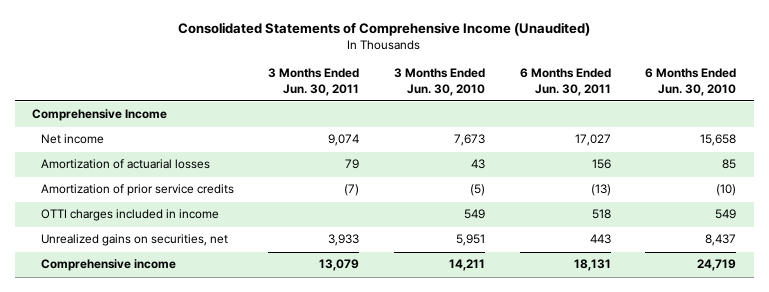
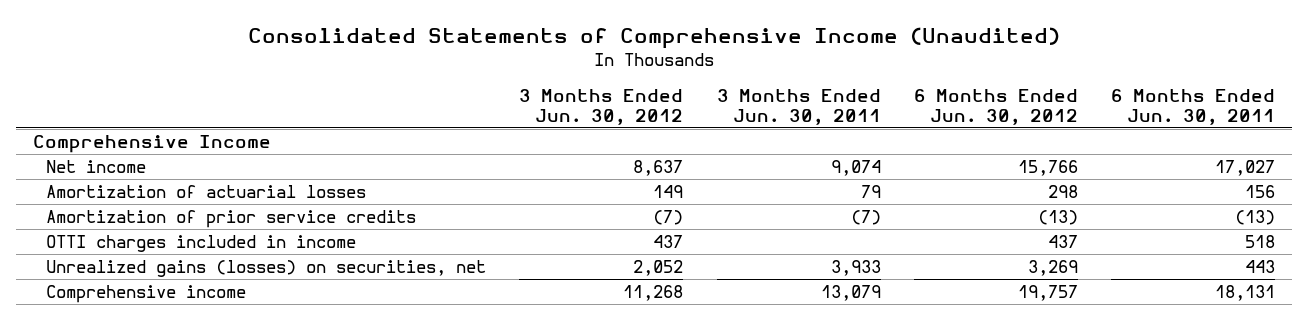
[394,68,486,96] 3 Months Ended Jun. 30, 2010 -> none
[645,68,737,96] 6 Months Ended Jun. 30, 2010 -> none
none -> [519,89,684,126] 3 Months Ended Jun. 30, 2012
none -> [913,89,1078,126] 6 Months Ended Jun. 30, 2012
[40,234,228,247] Unrealized gains on securities, net -> [45,259,486,277] Unrealized gains (losses) on securities, net

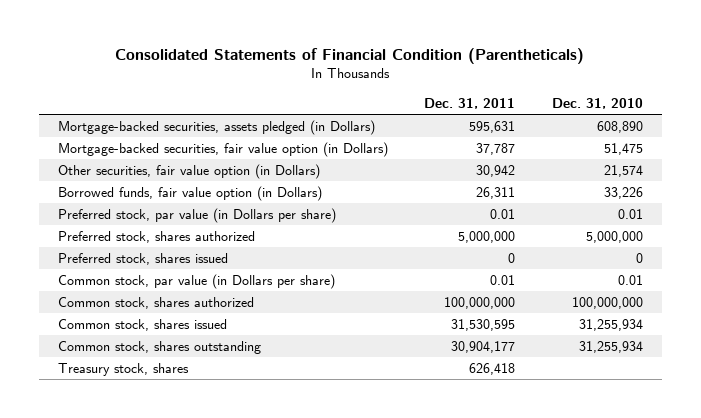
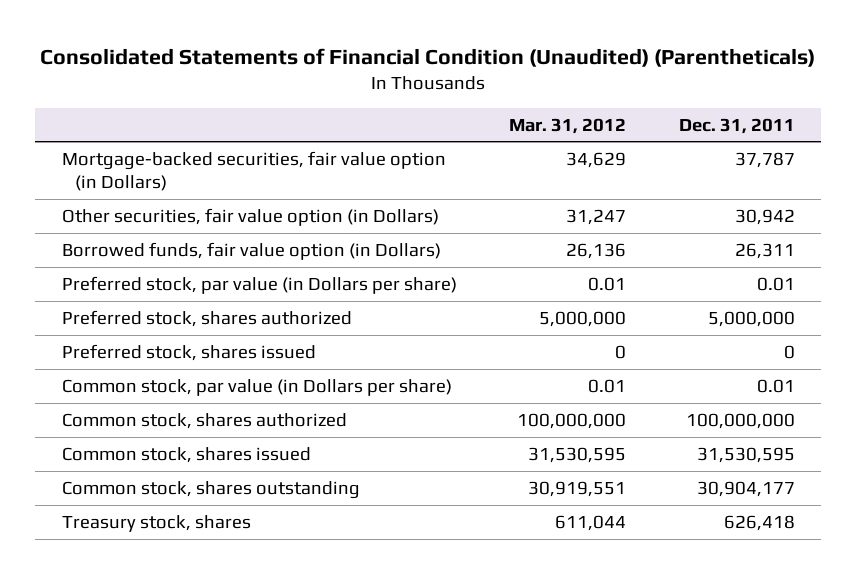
[115,48,585,65] Consolidated Statements of Financial Condition (Parentheticals) -> [40,48,816,68] Consolidated Statements of Financial Condition (Unaudited) (Parentheticals)
[552,97,644,109] Dec. 31, 2010 -> none
none -> [509,117,627,134] Mar. 31, 2012
[57,119,375,135] Mortgage-backed securities, assets pledged (in Dollars) -> none

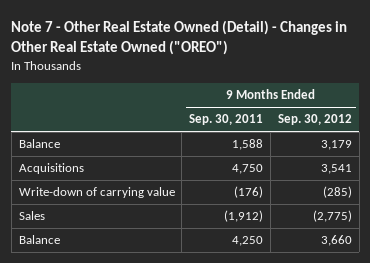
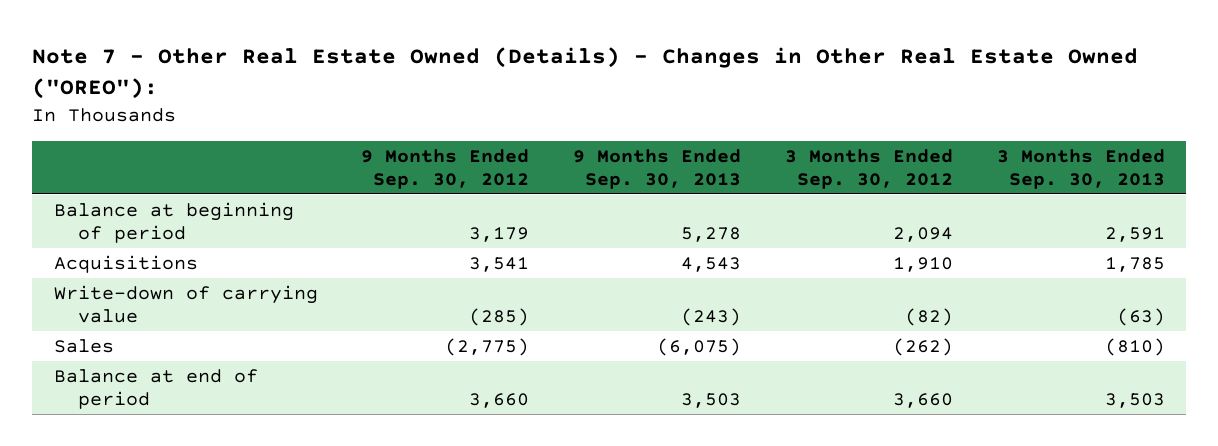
[11,19,348,56] Note 7 - Other Real Estate Owned (Detail) - Changes in Other Real Estate Owned ("OREO") -> [31,46,1138,99] Note 7 - Other Real Estate Owned (Details) - Changes in Other Real Estate Owned ("OREO"):
[189,114,264,126] Sep. 30, 2011 -> none
none -> [573,148,742,189] 9 Months Ended Sep. 30, 2013
none -> [784,148,953,189] 3 Months Ended Sep. 30, 2012
none -> [996,148,1165,189] 3 Months Ended Sep. 30, 2013
[18,139,60,149] Balance -> [53,201,294,244] Balance at beginning of period
[18,235,60,245] Balance -> [53,368,258,410] Balance at end of period

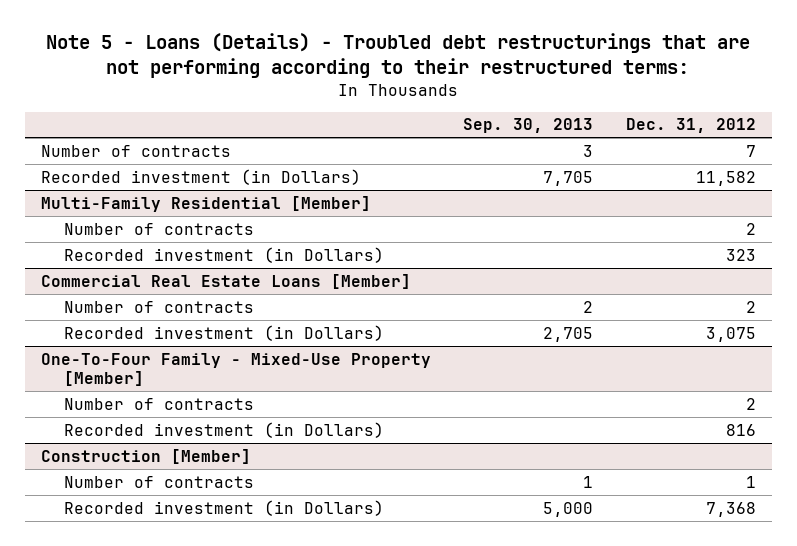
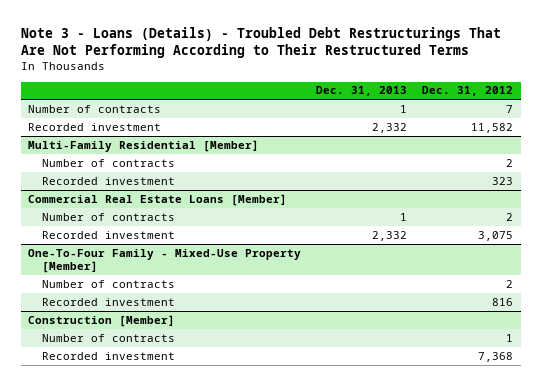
[46,33,751,79] Note 5 - Loans (Details) - Troubled debt restructurings that are not performing according to their restructured terms: -> [20,26,501,59] Note 3 - Loans (Details) - Troubled Debt Restructurings That Are Not Performing According to Their Restructured Terms
[463,118,594,134] Sep. 30, 2013 -> none
none -> [316,86,408,97] Dec. 31, 2013
[40,168,361,185] Recorded investment (in Dollars) -> [28,122,162,131] Recorded investment
[64,246,385,263] Recorded investment (in Dollars) -> [42,176,176,185] Recorded investment
[64,324,385,341] Recorded investment (in Dollars) -> [42,230,176,239] Recorded investment
[64,421,385,438] Recorded investment (in Dollars) -> [42,297,176,306] Recorded investment
[64,499,385,516] Recorded investment (in Dollars) -> [42,351,176,360] Recorded investment

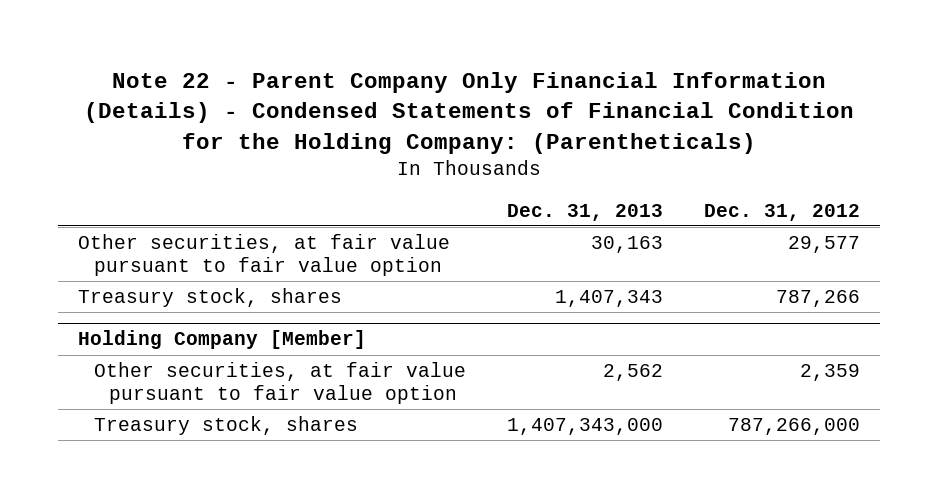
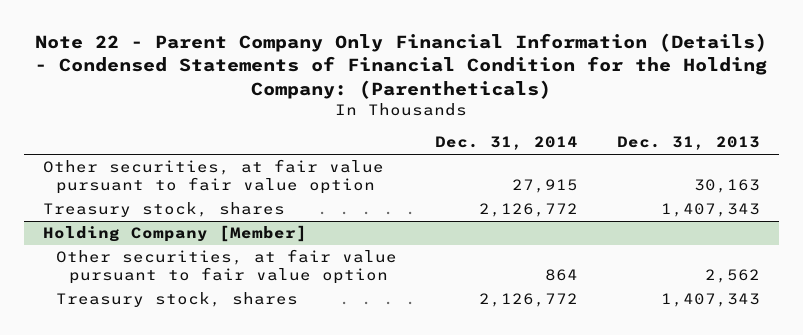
[703,203,860,221] Dec. 31, 2012 -> none
none -> [435,136,579,151] Dec. 31, 2014
[506,418,663,436] 1,407,343,000 -> [660,293,760,308] 1,407,343

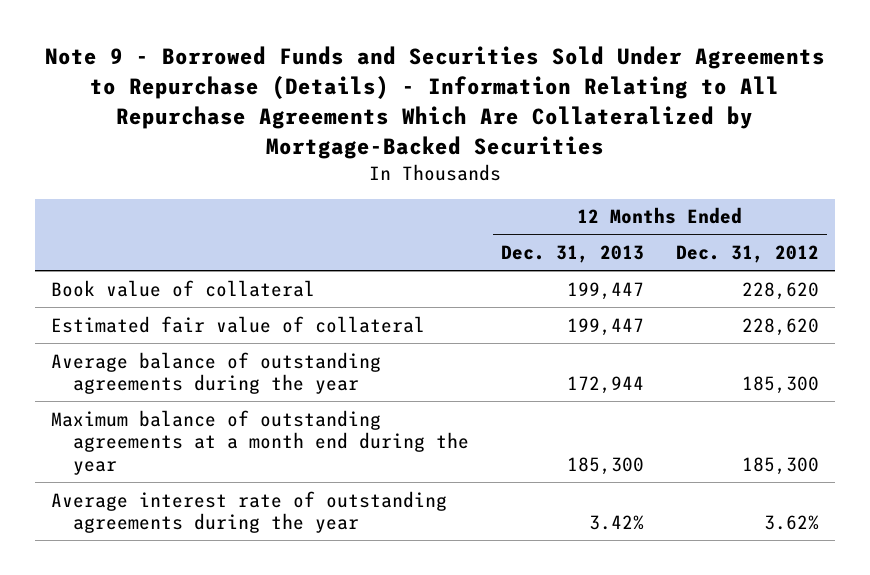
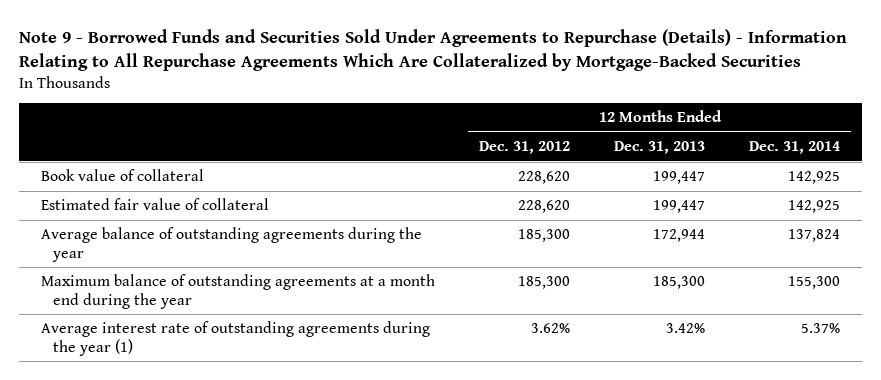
none -> [749,141,841,155] Dec. 31, 2014
[50,490,447,534] Average interest rate of outstanding agreements during the year -> [40,321,430,356] Average interest rate of outstanding agreements during the year (1)

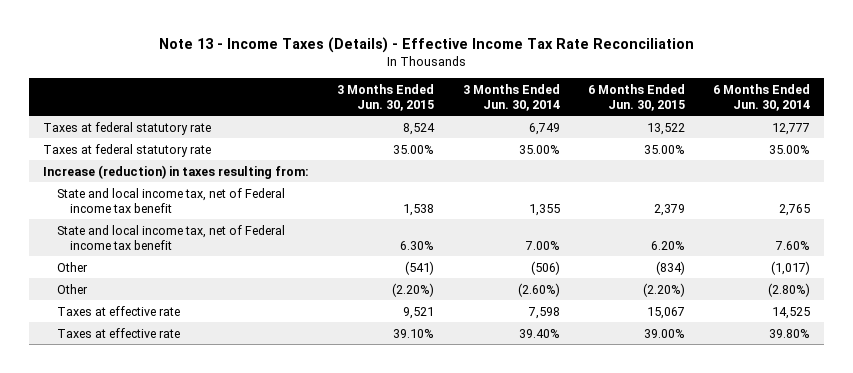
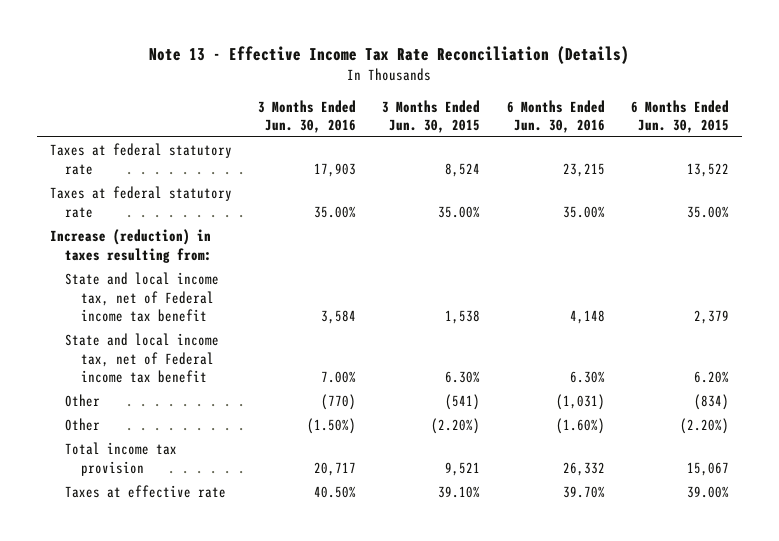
[158,36,694,53] Note 13 - Income Taxes (Details) - Effective Income Tax Rate Reconciliation -> [149,45,630,64] Note 13 - Effective Income Tax Rate Reconciliation (Details)
[462,83,560,111] 3 Months Ended Jun. 30, 2014 -> none
[712,83,810,111] 6 Months Ended Jun. 30, 2014 -> none
none -> [258,99,357,133] 3 Months Ended Jun. 30, 2016
none -> [506,99,605,133] 6 Months Ended Jun. 30, 2016
[56,305,180,316] Taxes at effective rate -> [65,442,178,476] Total income tax provision

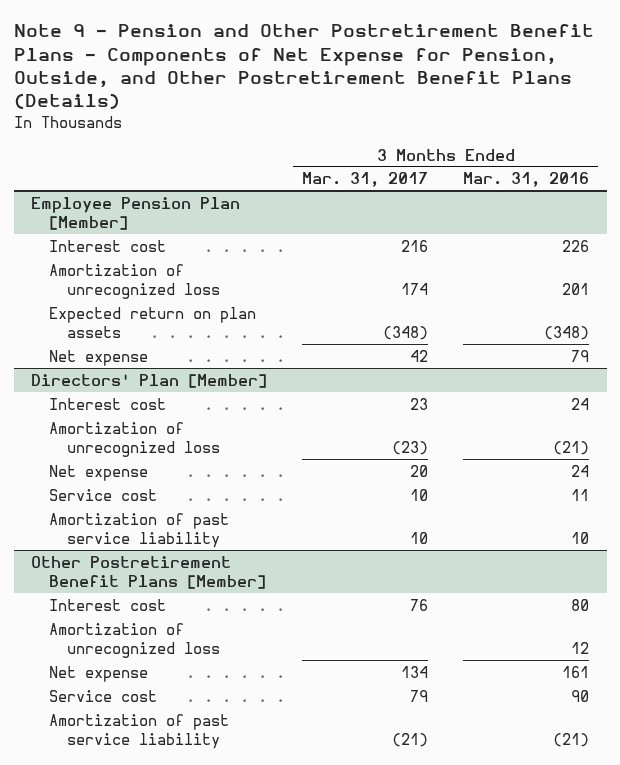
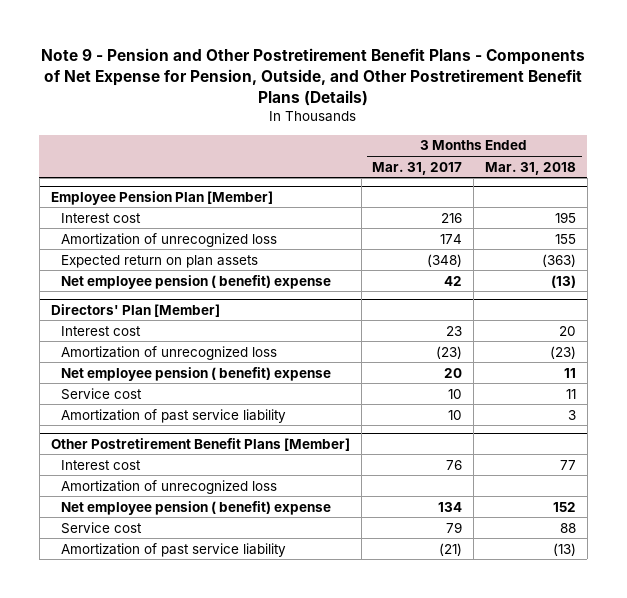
[463,172,590,188] Mar. 31, 2016 -> none
none -> [484,161,576,175] Mar. 31, 2018
[49,349,149,366] Net expense -> [60,274,331,289] Net employee pension ( benefit) expense
[49,464,149,481] Net expense -> [60,366,331,381] Net employee pension ( benefit) expense
[49,665,149,682] Net expense -> [60,500,331,515] Net employee pension ( benefit) expense

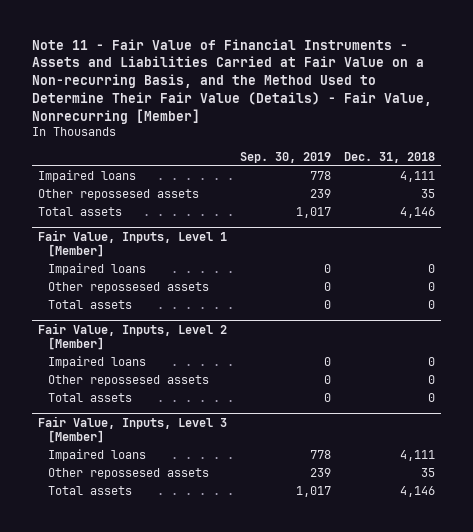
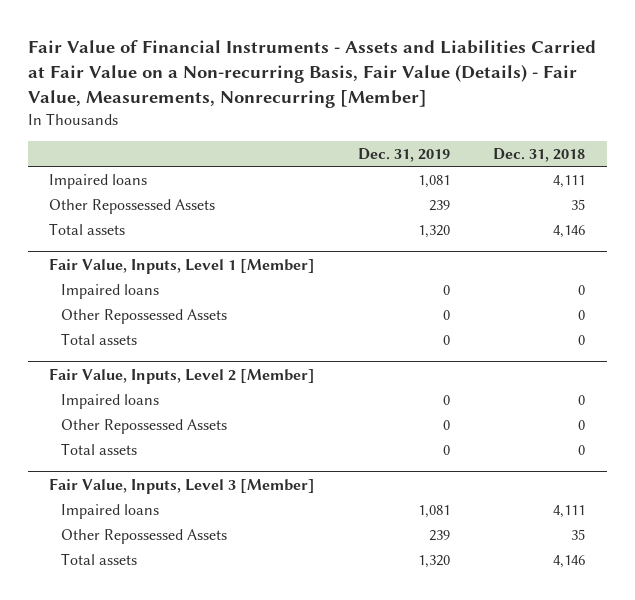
[31,38,432,124] Note 11 - Fair Value of Financial Instruments - Assets and Liabilities Carried at Fair Value on a Non-recurring Basis, and the Method Used to Determine Their Fair Value (Details) - Fair Value, Nonrecurring [Member] -> [27,39,596,109] Fair Value of Financial Instruments - Assets and Liabilities Carried at Fair Value on a Non-recurring Basis, Fair Value (Details) - Fair Value, Measurements, Nonrecurring [Member]
[239,151,331,163] Sep. 30, 2019 -> none
none -> [358,148,451,163] Dec. 31, 2019
[38,189,200,201] Other repossesed assets -> [49,198,216,214] Other Repossessed Assets
[48,282,210,294] Other repossesed assets -> [61,308,228,324] Other Repossessed Assets
[48,375,210,387] Other repossesed assets -> [61,418,228,434] Other Repossessed Assets
[48,468,210,480] Other repossesed assets -> [61,528,228,544] Other Repossessed Assets

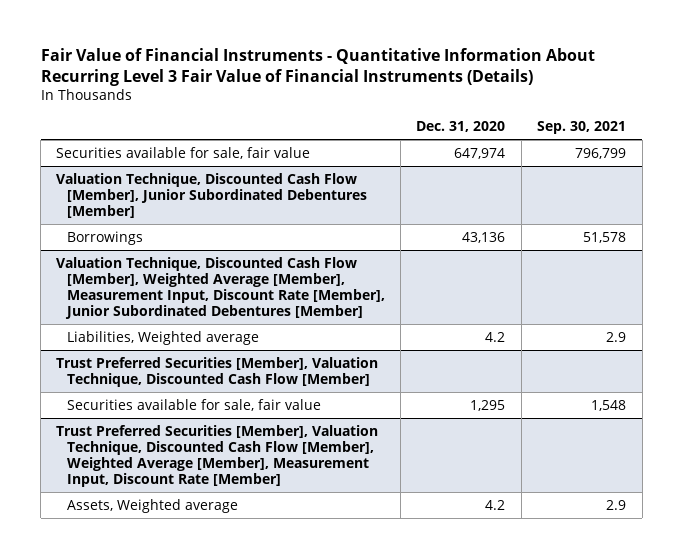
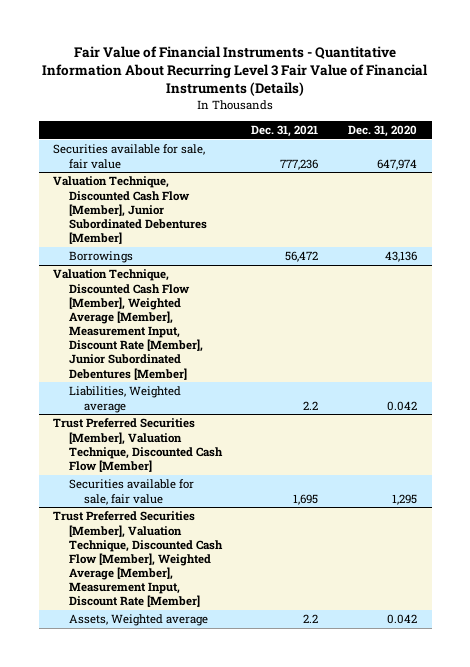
[537,121,627,135] Sep. 30, 2021 -> none
none -> [251,124,319,137] Dec. 31, 2021
[485,331,506,342] 4.2 -> [386,400,417,411] 0.042
[485,499,506,510] 4.2 -> [386,614,417,625] 0.042

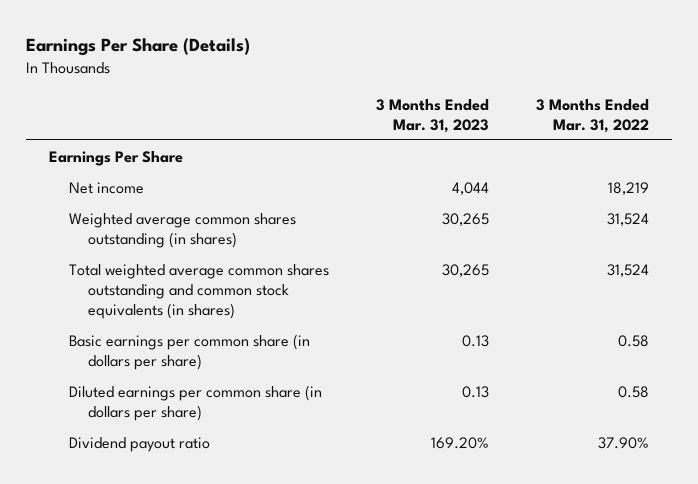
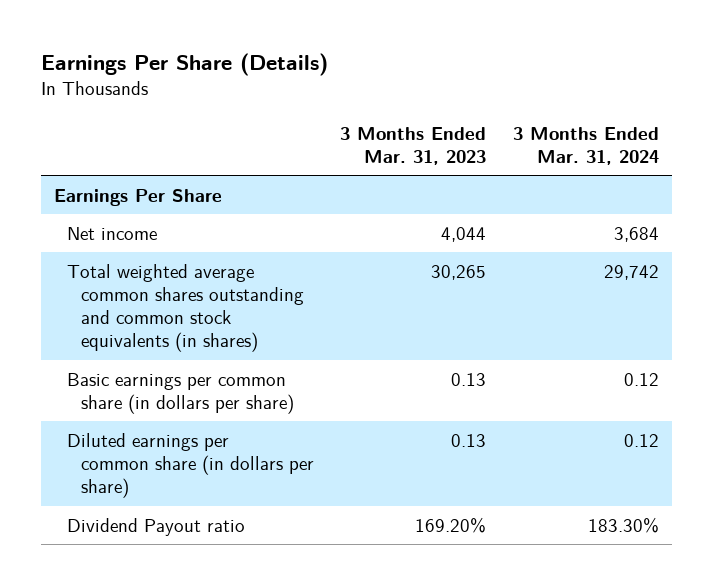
[535,98,649,133] 3 Months Ended Mar. 31, 2022 -> none
none -> [512,126,659,166] 3 Months Ended Mar. 31, 2024
[68,212,296,248] Weighted average common shares outstanding (in shares) -> none
[68,436,210,452] Dividend payout ratio -> [67,517,246,536] Dividend Payout ratio

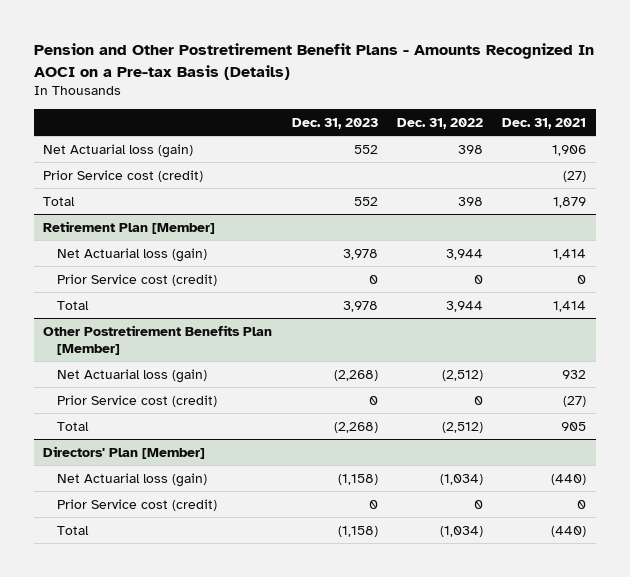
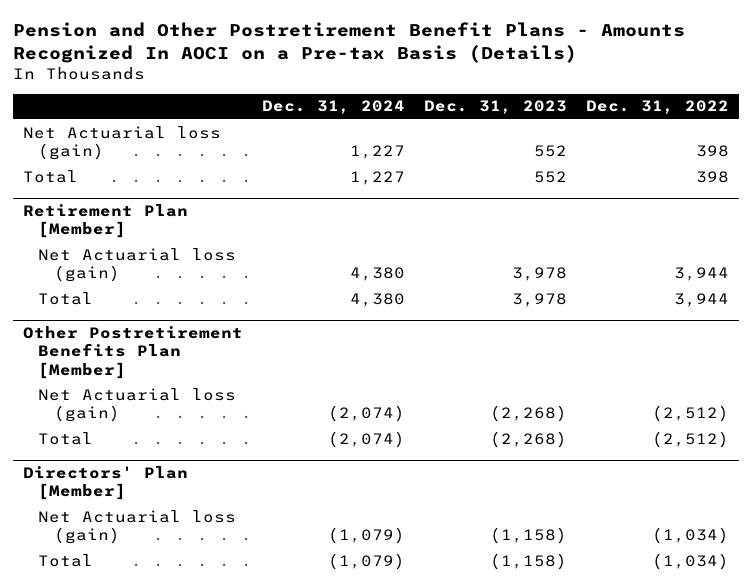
[502,117,587,129] Dec. 31, 2021 -> none
none -> [261,100,405,115] Dec. 31, 2024
[43,169,204,182] Prior Service cost (credit) -> none
[57,273,218,286] Prior Service cost (credit) -> none
[57,394,218,407] Prior Service cost (credit) -> none
[57,498,218,511] Prior Service cost (credit) -> none

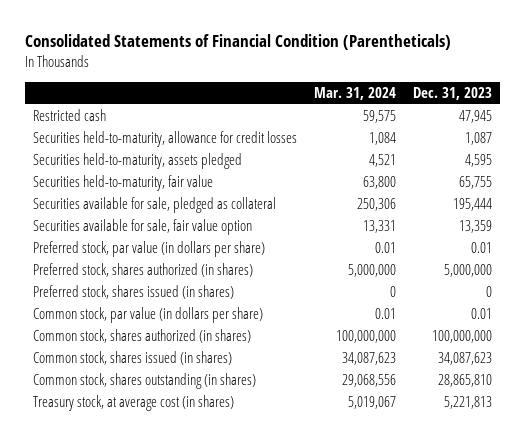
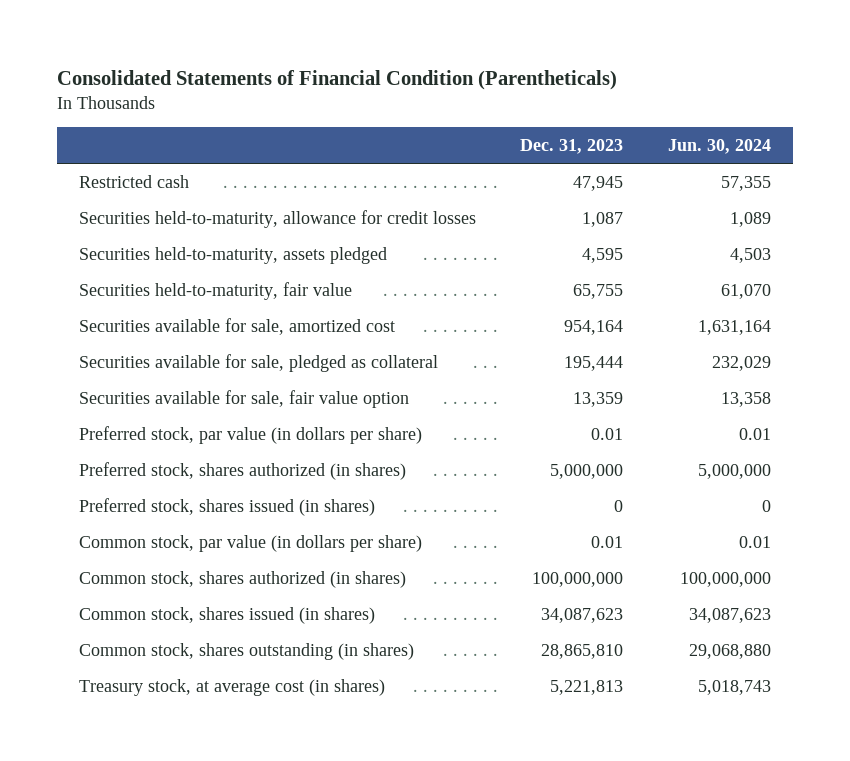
[314,86,397,100] Mar. 31, 2024 -> none
none -> [667,139,771,155] Jun. 30, 2024
none -> [79,317,396,335] Securities available for sale, amortized cost

